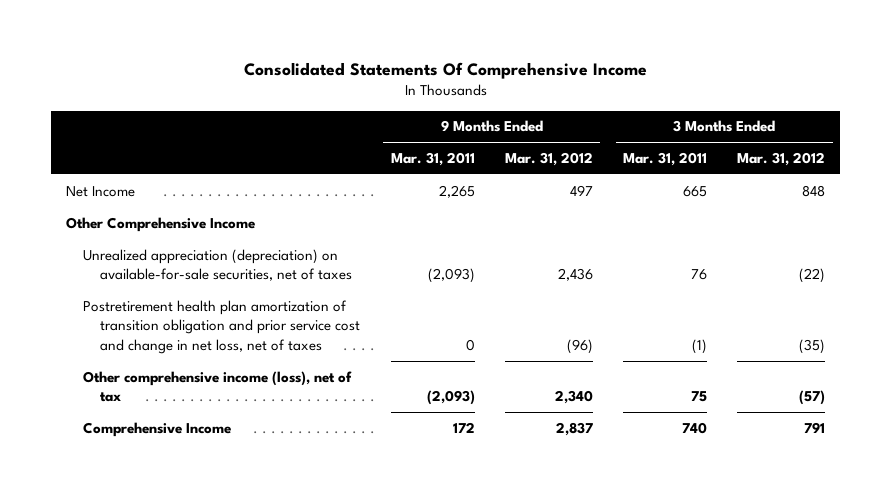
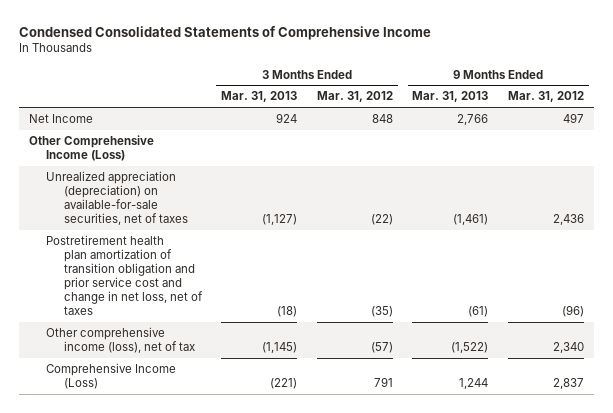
[243,61,647,79] Consolidated Statements Of Comprehensive Income -> [19,25,432,40] Condensed Consolidated Statements of Comprehensive Income
[390,151,475,166] Mar. 31, 2011 -> none
[623,151,708,166] Mar. 31, 2011 -> none
none -> [221,91,298,103] Mar. 31, 2013
none -> [412,91,489,103] Mar. 31, 2013
[66,216,256,232] Other Comprehensive Income -> [29,135,155,162] Other Comprehensive Income (Loss)
[83,421,232,437] Comprehensive Income -> [46,363,177,390] Comprehensive Income (Loss)

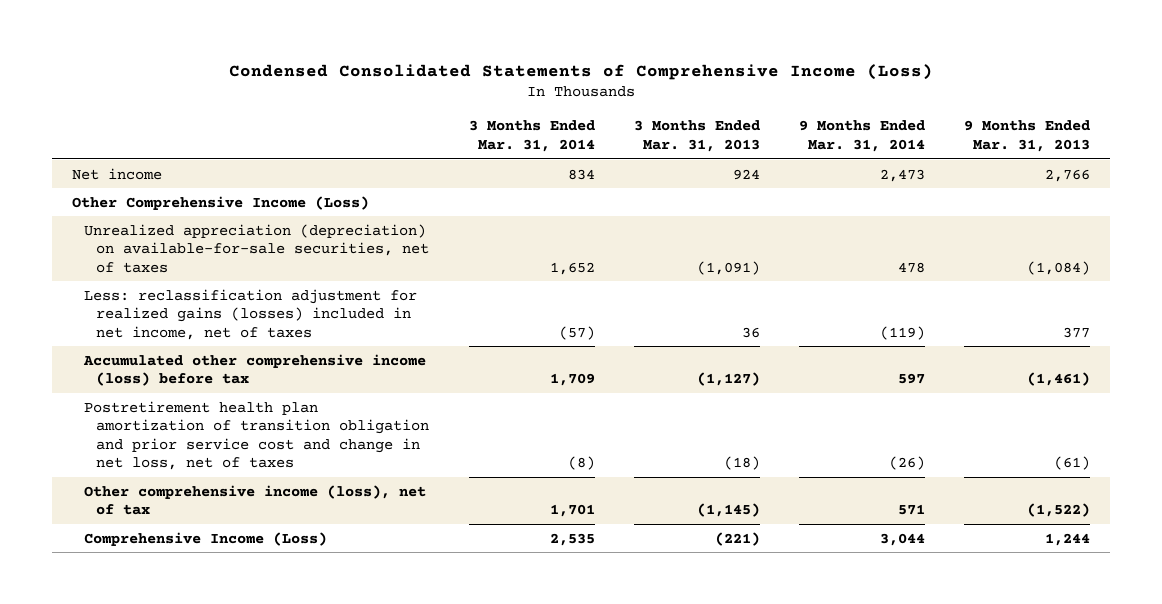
[19,25,432,40] Condensed Consolidated Statements of Comprehensive Income -> [229,63,934,80] Condensed Consolidated Statements of Comprehensive Income (Loss)
[316,91,393,103] Mar. 31, 2012 -> none
[508,91,585,103] Mar. 31, 2012 -> none
none -> [468,120,595,152] 3 Months Ended Mar. 31, 2014
none -> [799,120,926,152] 9 Months Ended Mar. 31, 2014
[29,114,94,124] Net Income -> [71,167,162,180] Net income
[262,214,298,226] (1,127) -> [696,260,760,275] (1,091)
[453,214,489,226] (1,461) -> [1027,260,1091,275] (1,084)
none -> [83,288,417,340] Less: reclassification adjustment for realized gains (losses) included in net income, net of taxes
none -> [82,353,426,387] Accumulated other comprehensive income (loss) before tax

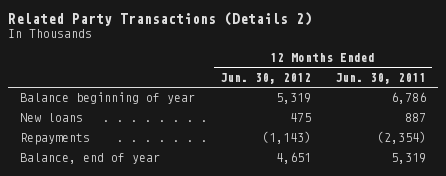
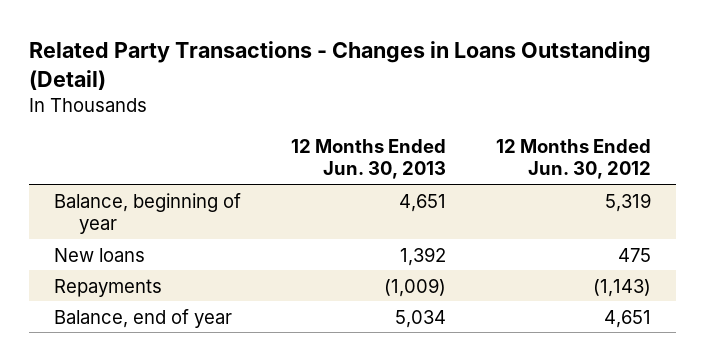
[8,12,313,27] Related Party Transactions (Details 2) -> [28,40,651,90] Related Party Transactions - Changes in Loans Outstanding (Detail)
[334,73,426,85] Jun. 30, 2011 -> none
none -> [290,139,446,180] 12 Months Ended Jun. 30, 2013
[20,92,196,105] Balance beginning of year -> [53,192,241,234] Balance, beginning of year

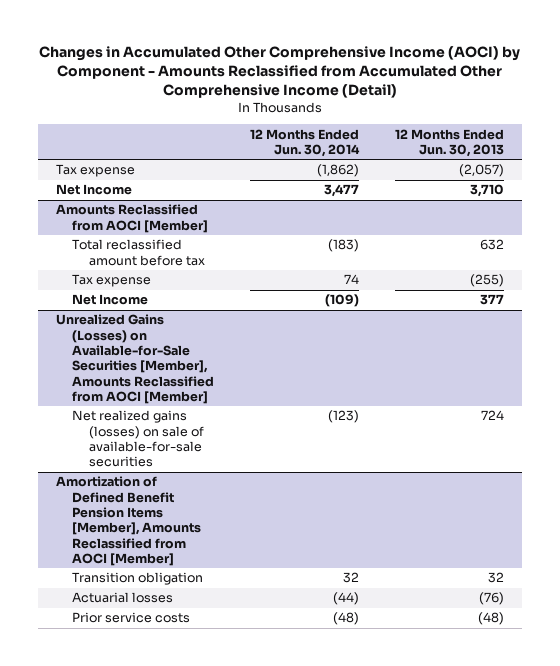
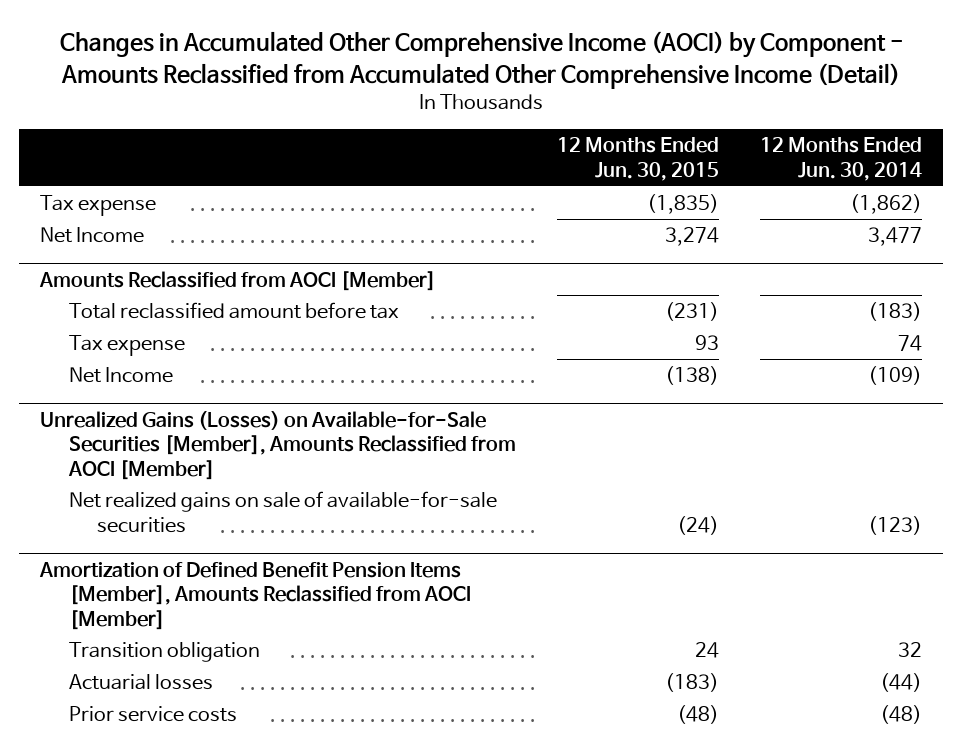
[395,128,505,157] 12 Months Ended Jun. 30, 2013 -> none
none -> [557,137,720,181] 12 Months Ended Jun. 30, 2015
[72,410,205,468] Net realized gains (losses) on sale of available-for-sale securities -> [68,491,497,533] Net realized gains on sale of available-for-sale securities

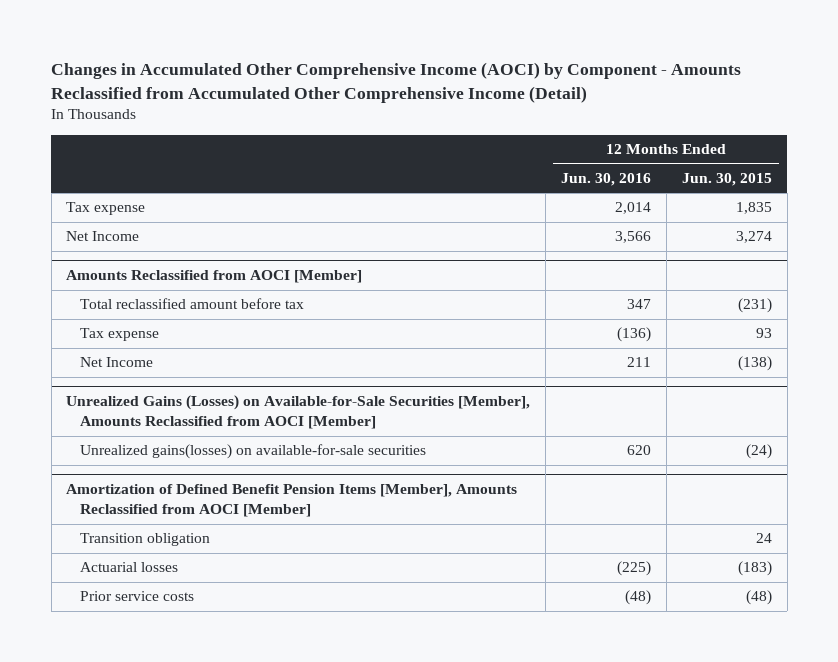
[760,137,923,181] 12 Months Ended Jun. 30, 2014 -> none
none -> [561,172,652,186] Jun. 30, 2016
[647,194,720,215] (1,835) -> [735,202,772,215] 1,835
[68,491,497,533] Net realized gains on sale of available-for-sale securities -> [79,444,426,460] Unrealized gains(losses) on available-for-sale securities

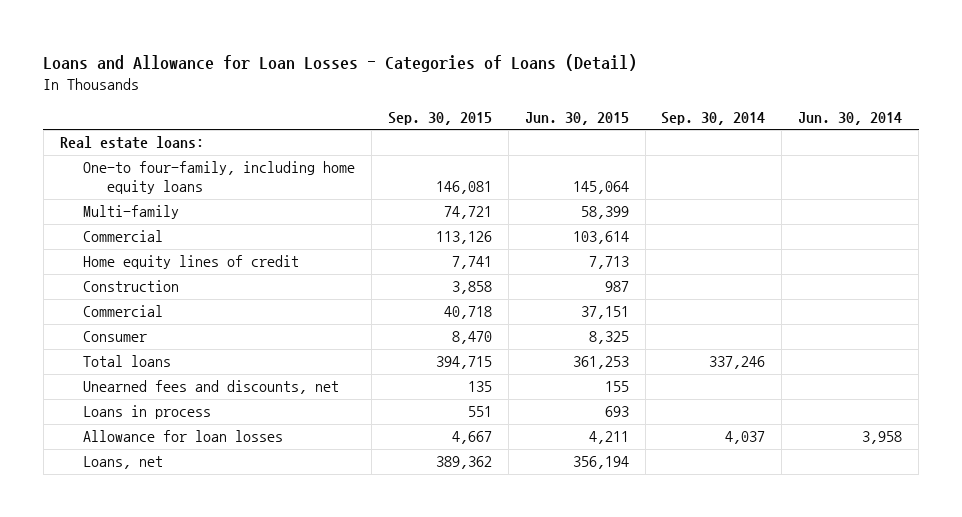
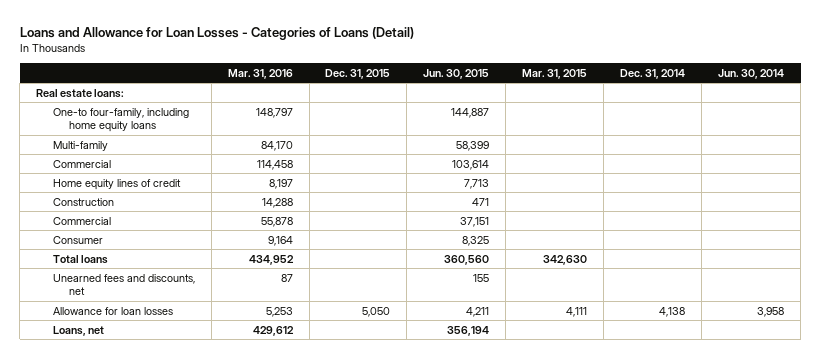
[388,111,493,125] Sep. 30, 2015 -> none
[661,111,766,125] Sep. 30, 2014 -> none
none -> [227,68,293,79] Mar. 31, 2016
none -> [325,68,391,79] Dec. 31, 2015
none -> [522,68,588,79] Mar. 31, 2015
none -> [620,68,686,79] Dec. 31, 2014
[572,181,629,195] 145,064 -> [451,107,490,118] 144,887
[604,281,629,293] 987 -> [472,197,490,206] 471
[572,356,629,370] 361,253 -> [444,254,490,265] 360,560
[83,405,212,420] Loans in process -> none

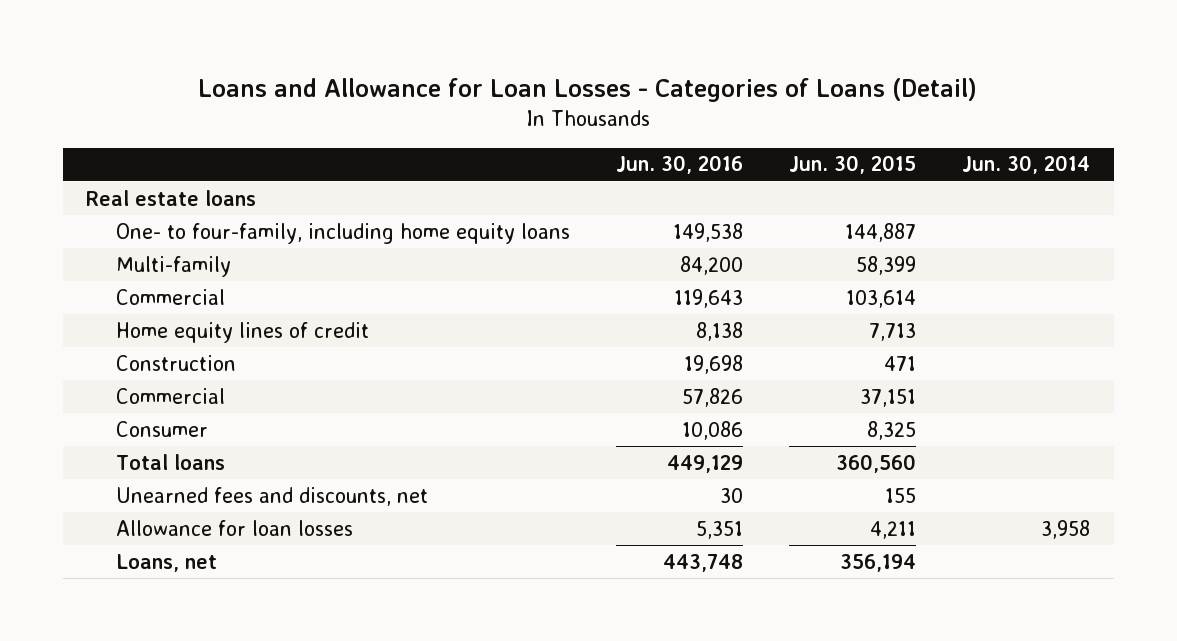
[227,68,293,79] Mar. 31, 2016 -> none
[325,68,391,79] Dec. 31, 2015 -> none
[522,68,588,79] Mar. 31, 2015 -> none
[620,68,686,79] Dec. 31, 2014 -> none
none -> [616,155,744,175] Jun. 30, 2016
[36,88,125,98] Real estate loans: -> [86,189,257,206] Real estate loans
[52,107,189,133] One-to four-family, including home equity loans -> [115,222,570,244] One- to four-family, including home equity loans

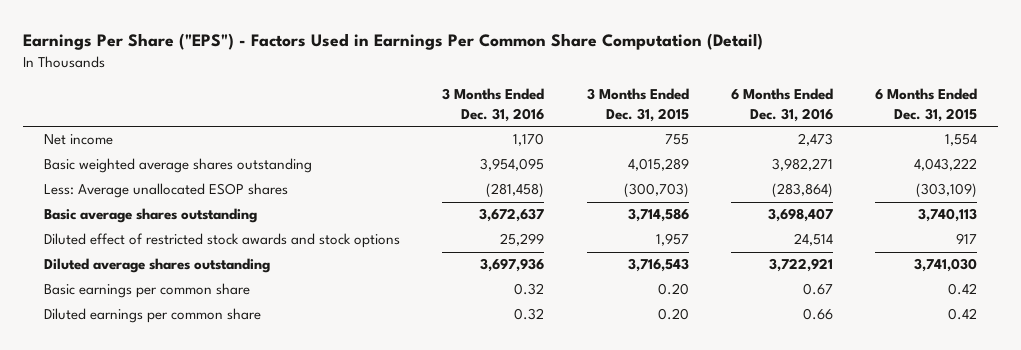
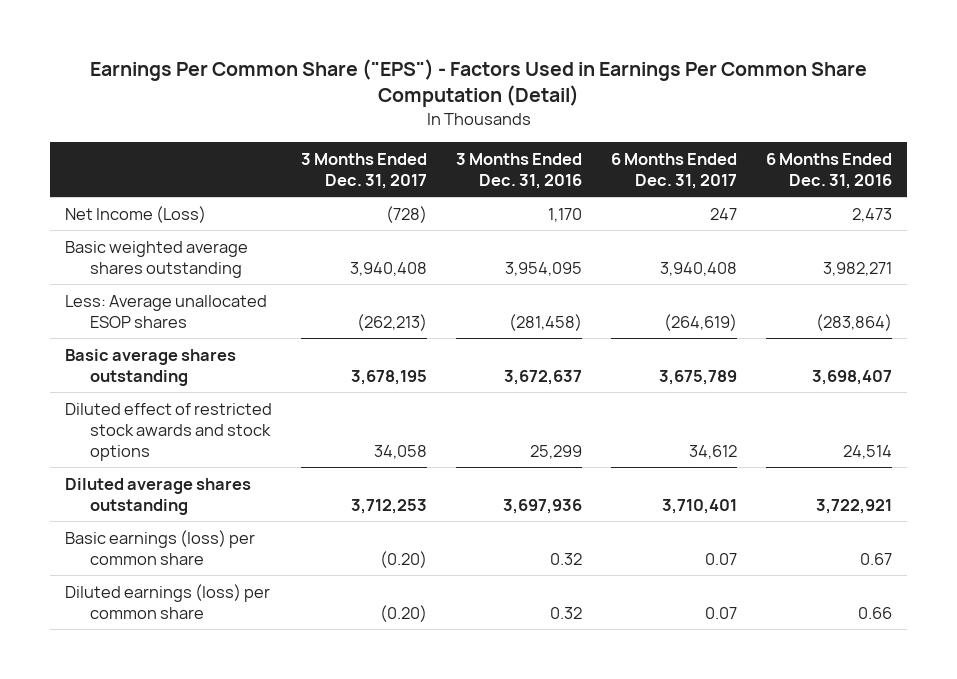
[22,33,763,51] Earnings Per Share ("EPS") - Factors Used in Earnings Per Common Share Computation (Detail) -> [89,59,867,108] Earnings Per Common Share ("EPS") - Factors Used in Earnings Per Common Share Computation (Detail)
[586,88,689,122] 3 Months Ended Dec. 31, 2015 -> none
[875,88,978,122] 6 Months Ended Dec. 31, 2015 -> none
none -> [301,152,428,189] 3 Months Ended Dec. 31, 2017
none -> [611,152,738,189] 6 Months Ended Dec. 31, 2017
[44,134,114,146] Net income -> [65,205,207,223] Net Income (Loss)
[44,283,251,299] Basic earnings per common share -> [65,529,256,565] Basic earnings (loss) per common share
[44,308,262,324] Diluted earnings per common share -> [65,583,271,619] Diluted earnings (loss) per common share

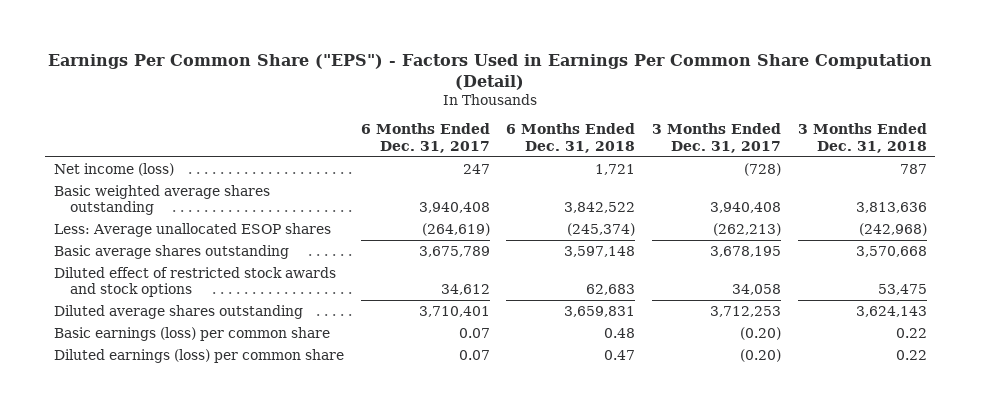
[456,152,583,189] 3 Months Ended Dec. 31, 2016 -> none
[766,152,893,189] 6 Months Ended Dec. 31, 2016 -> none
none -> [506,122,636,153] 6 Months Ended Dec. 31, 2018
none -> [797,122,927,153] 3 Months Ended Dec. 31, 2018
[65,205,207,223] Net Income (Loss) -> [53,162,174,176] Net income (loss)

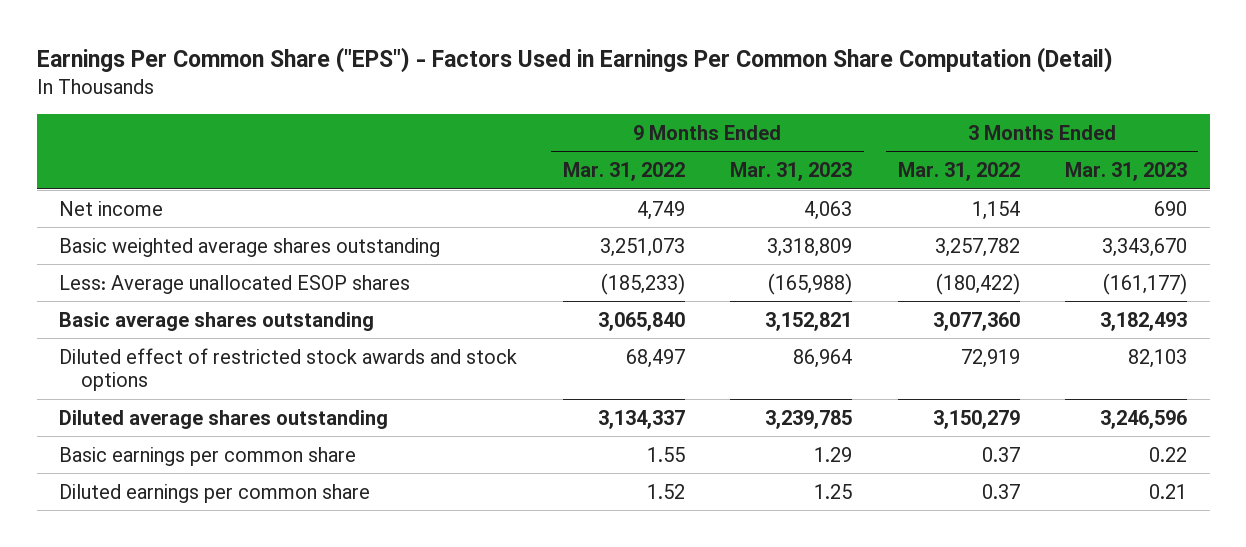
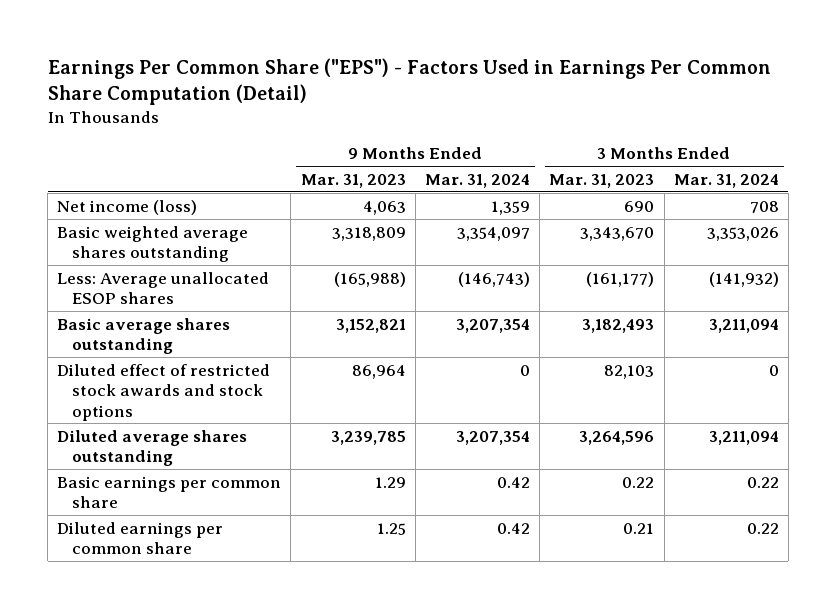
[562,162,685,182] Mar. 31, 2022 -> none
[897,162,1020,182] Mar. 31, 2022 -> none
none -> [424,173,530,188] Mar. 31, 2024
none -> [673,173,779,188] Mar. 31, 2024
[59,200,164,216] Net income -> [57,199,198,215] Net income (loss)
[1100,409,1188,429] 3,246,596 -> [579,430,655,445] 3,264,596

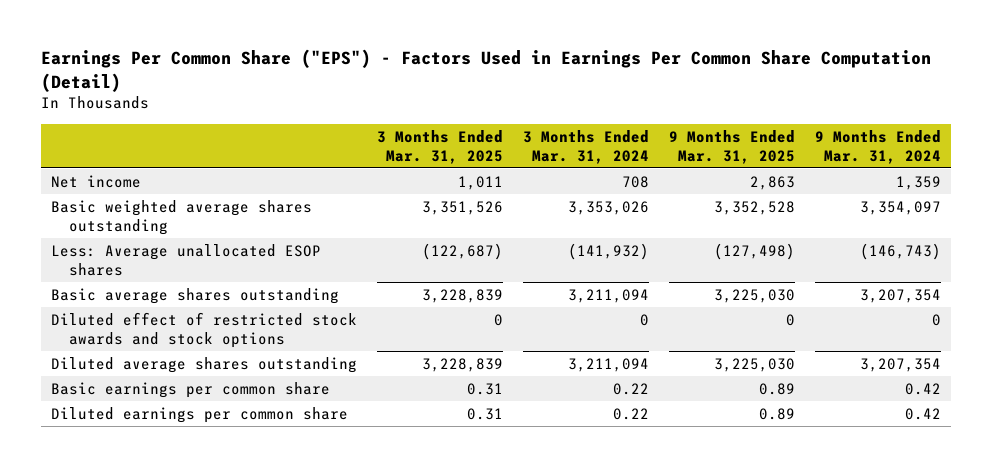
[300,173,406,188] Mar. 31, 2023 -> none
[549,173,655,188] Mar. 31, 2023 -> none
none -> [376,129,503,164] 3 Months Ended Mar. 31, 2025
none -> [669,129,796,164] 9 Months Ended Mar. 31, 2025
[57,199,198,215] Net income (loss) -> [50,175,141,189] Net income

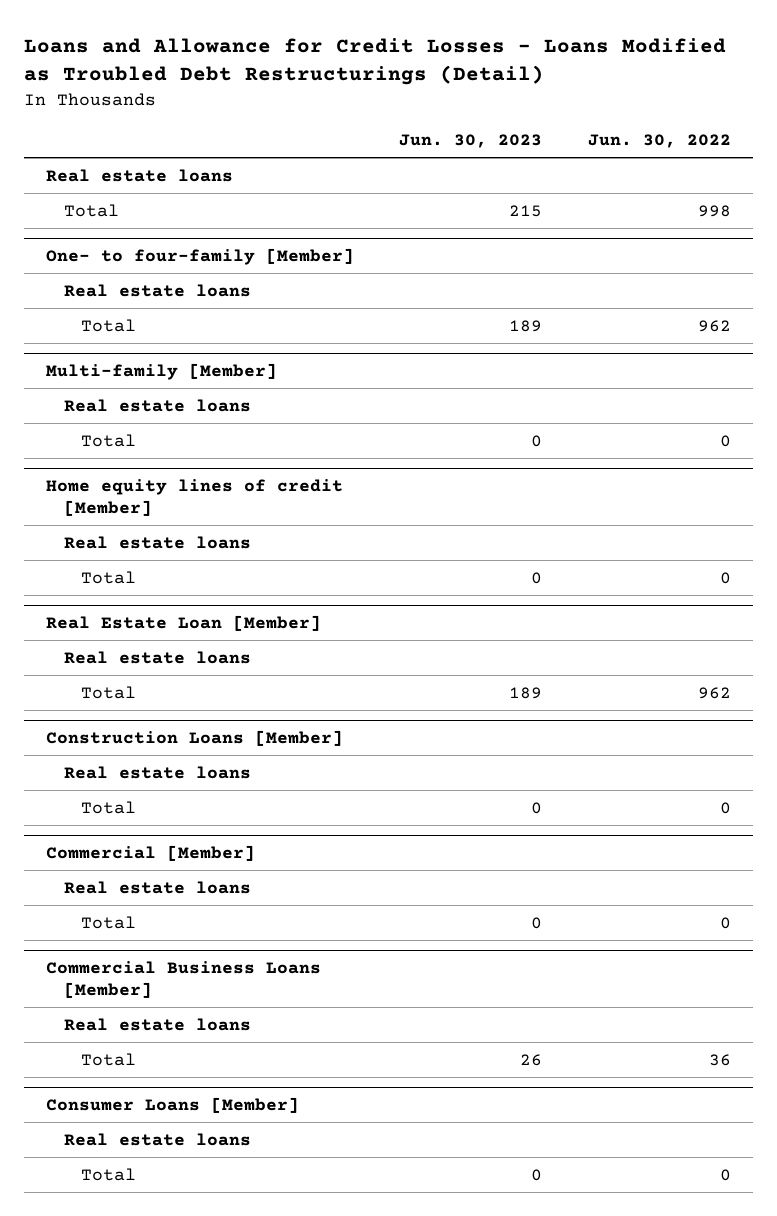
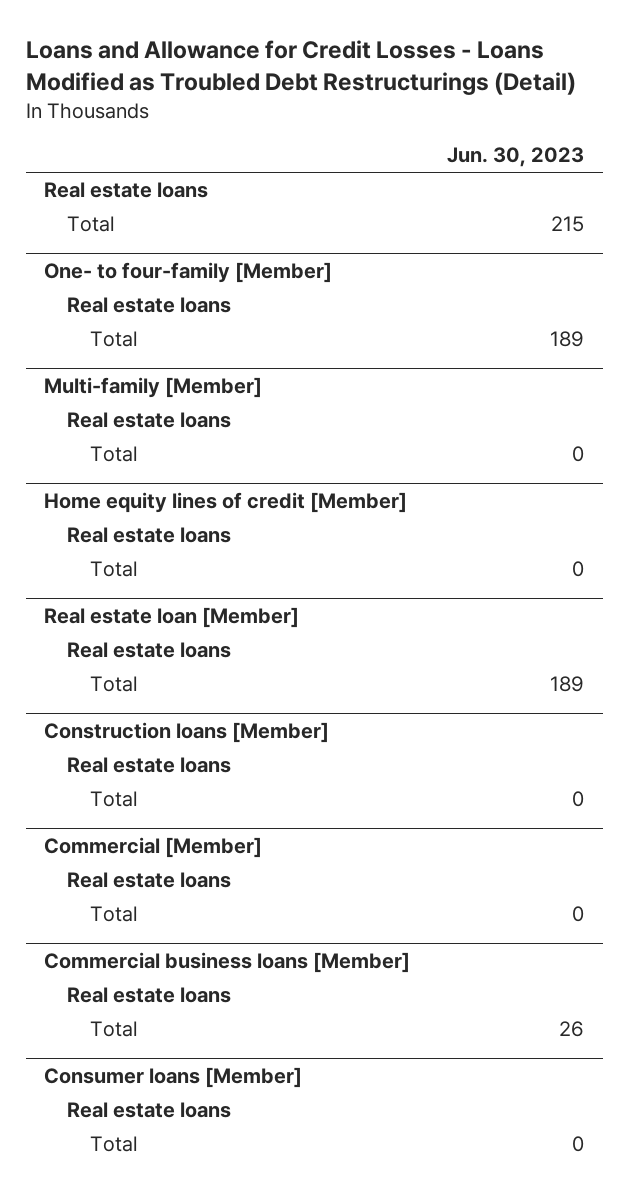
[587,134,731,149] Jun. 30, 2022 -> none
[46,615,322,632] Real Estate Loan [Member] -> [44,607,300,629] Real estate loan [Member]
[46,730,344,747] Construction Loans [Member] -> [44,722,330,744] Construction loans [Member]
[46,961,322,998] Commercial Business Loans [Member] -> [44,952,411,974] Commercial business loans [Member]
[46,1097,300,1114] Consumer Loans [Member] -> [44,1067,303,1089] Consumer loans [Member]

